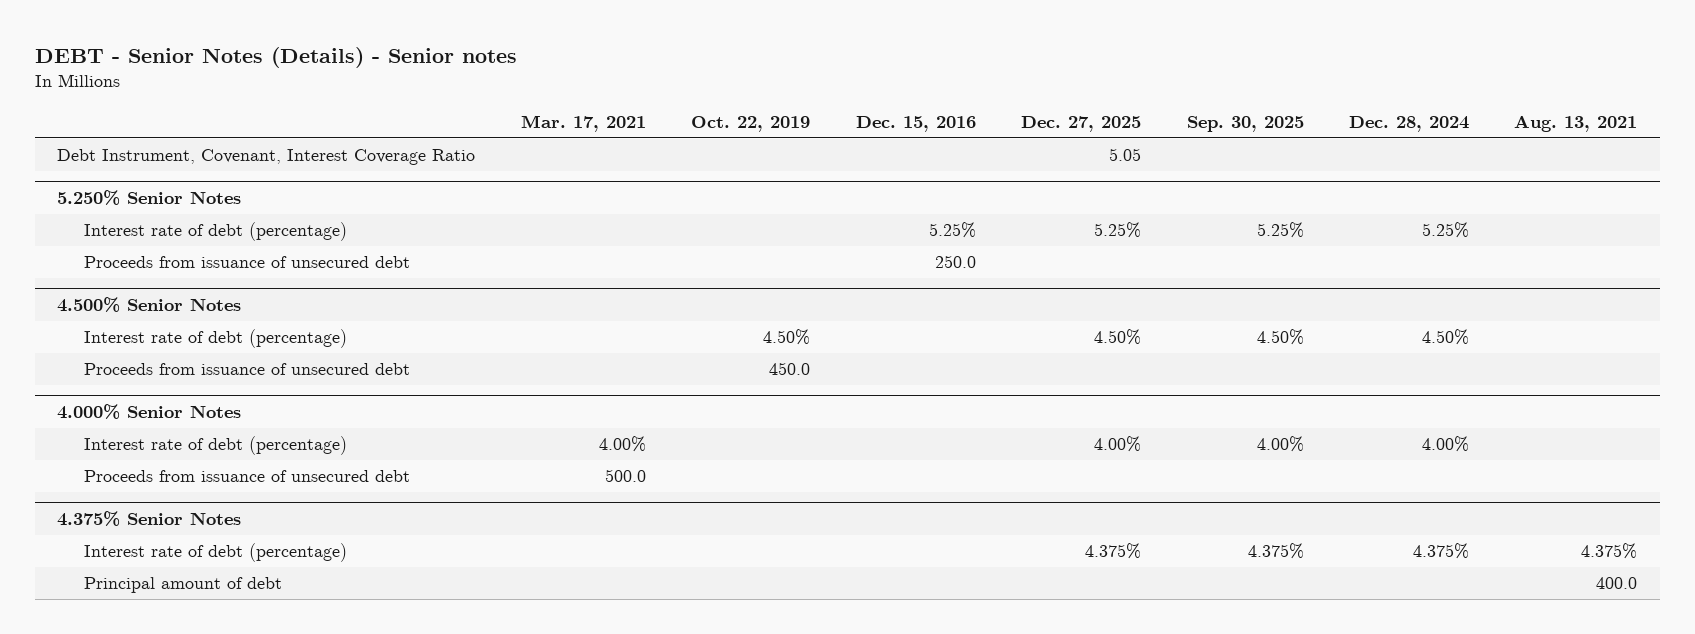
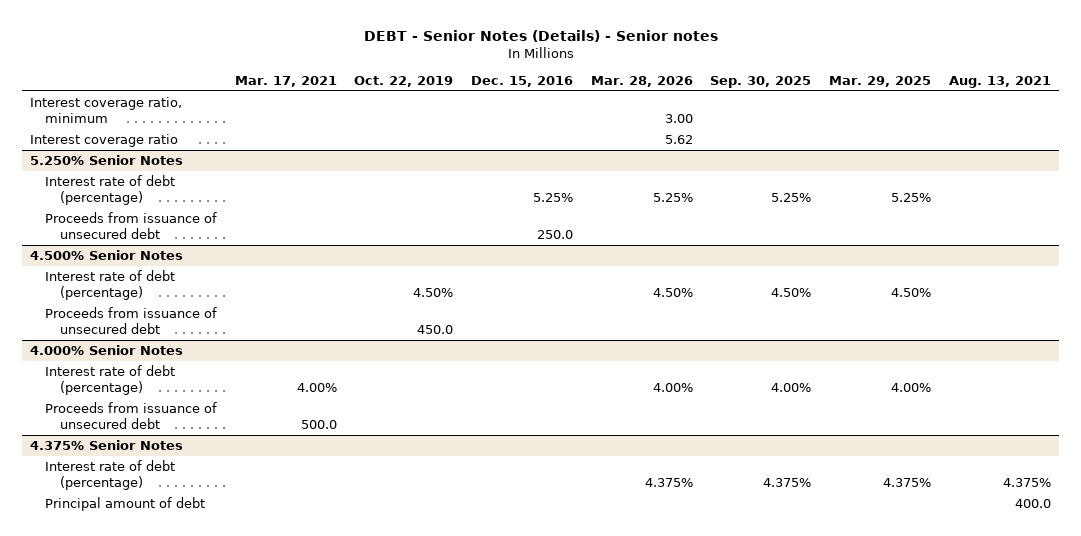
[1021,116,1142,133] Dec. 27, 2025 -> none
[1348,116,1469,133] Dec. 28, 2024 -> none
none -> [590,75,693,87] Mar. 28, 2026
none -> [828,75,931,87] Mar. 29, 2025
none -> [30,96,183,123] Interest coverage ratio, minimum
[57,149,476,166] Debt Instrument, Covenant, Interest Coverage Ratio -> [30,133,179,147] Interest coverage ratio

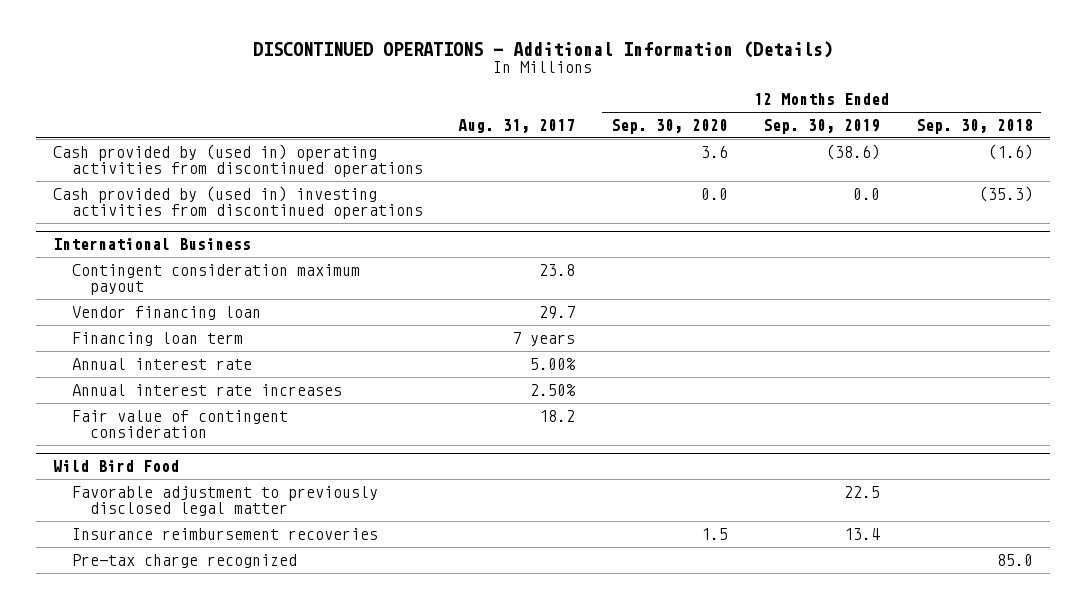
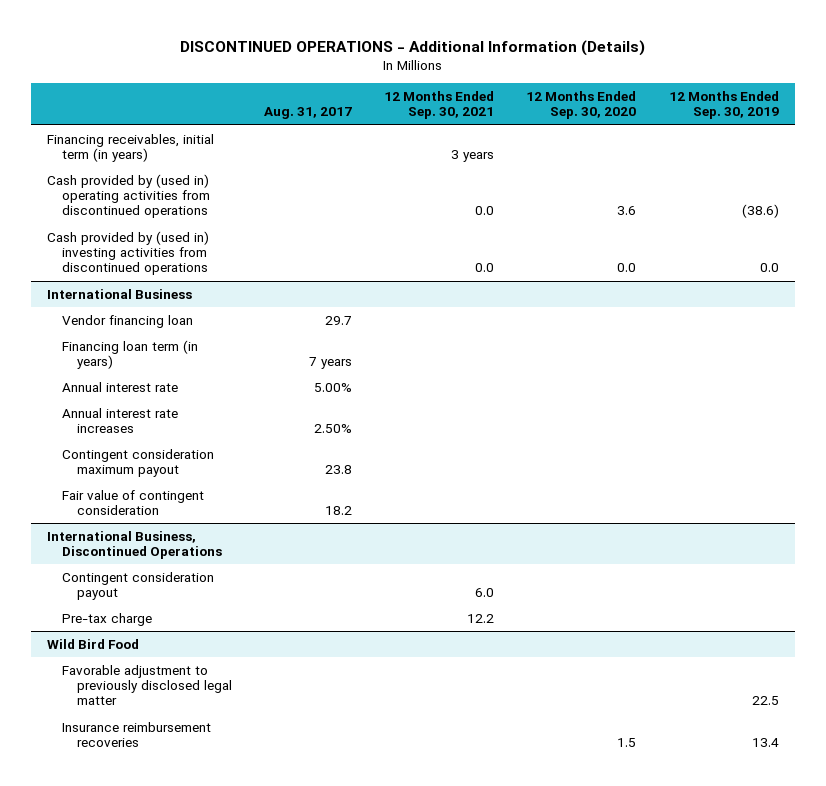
[915,118,1033,134] Sep. 30, 2018 -> none
none -> [384,90,495,120] 12 Months Ended Sep. 30, 2021
none -> [47,133,215,163] Financing receivables, initial term (in years)
[71,331,243,346] Financing loan term -> [62,339,199,370] Financing loan term (in years)
[71,263,360,295] Contingent consideration maximum payout -> [62,448,215,478] Contingent consideration maximum payout
none -> [47,530,223,560] International Business, Discontinued Operations
none -> [62,571,215,601] Contingent consideration payout
none -> [62,612,153,626] Pre-tax charge
[71,553,297,568] Pre-tax charge recognized -> none

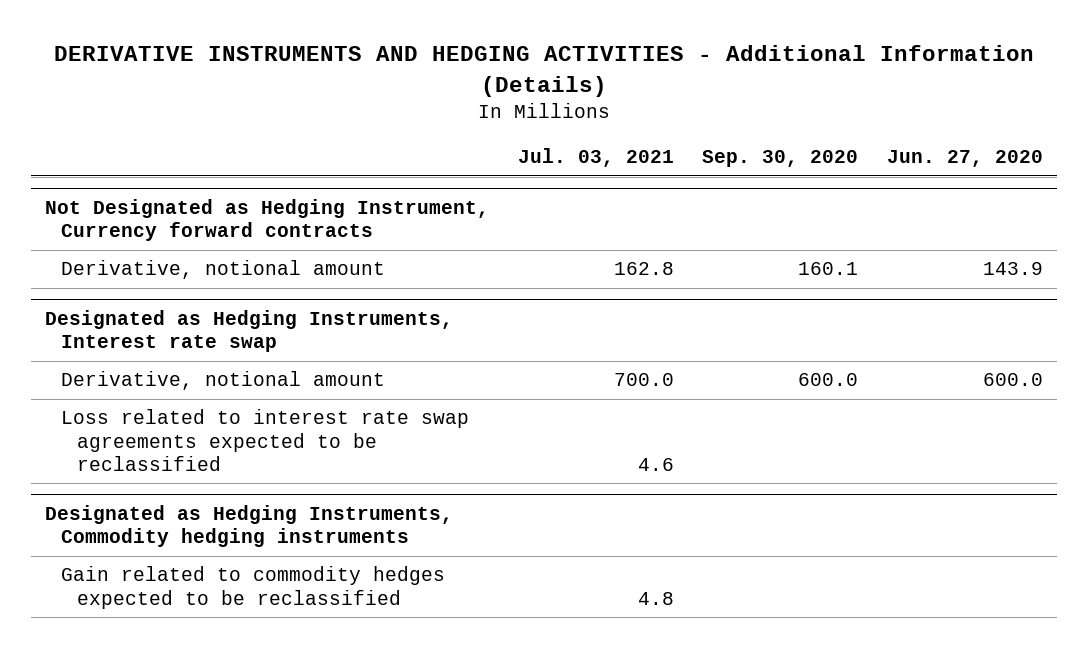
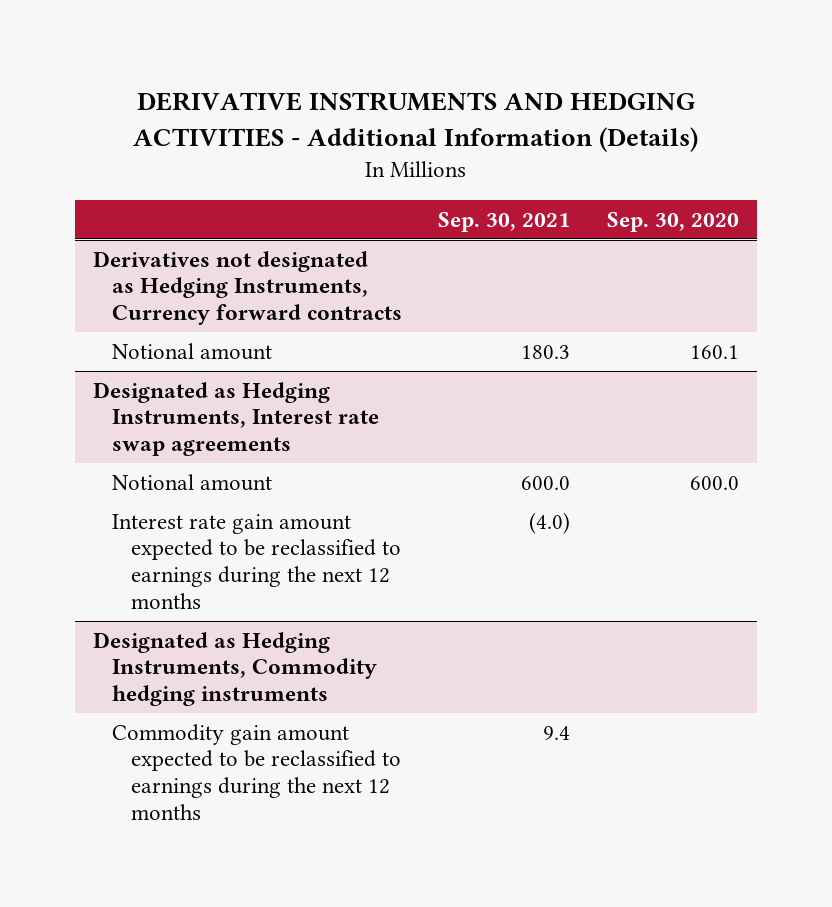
[517,148,674,168] Jul. 03, 2021 -> none
[886,150,1043,168] Jun. 27, 2020 -> none
none -> [438,211,571,232] Sep. 30, 2021
[45,198,490,242] Not Designated as Hedging Instrument, Currency forward contracts -> [92,250,403,326] Derivatives not designated as Hedging Instruments, Currency forward contracts
[60,260,385,280] Derivative, notional amount -> [112,342,273,360] Notional amount
[45,309,454,353] Designated as Hedging Instruments, Interest rate swap -> [92,381,380,457] Designated as Hedging Instruments, Interest rate swap agreements
[60,371,385,391] Derivative, notional amount -> [112,473,273,491] Notional amount
[60,409,469,471] Loss related to interest rate swap agreements expected to be reclassified -> [112,513,402,609] Interest rate gain amount expected to be reclassified to earnings during the next 12 months
[60,566,445,609] Gain related to commodity hedges expected to be reclassified -> [112,723,402,820] Commodity gain amount expected to be reclassified to earnings during the next 12 months

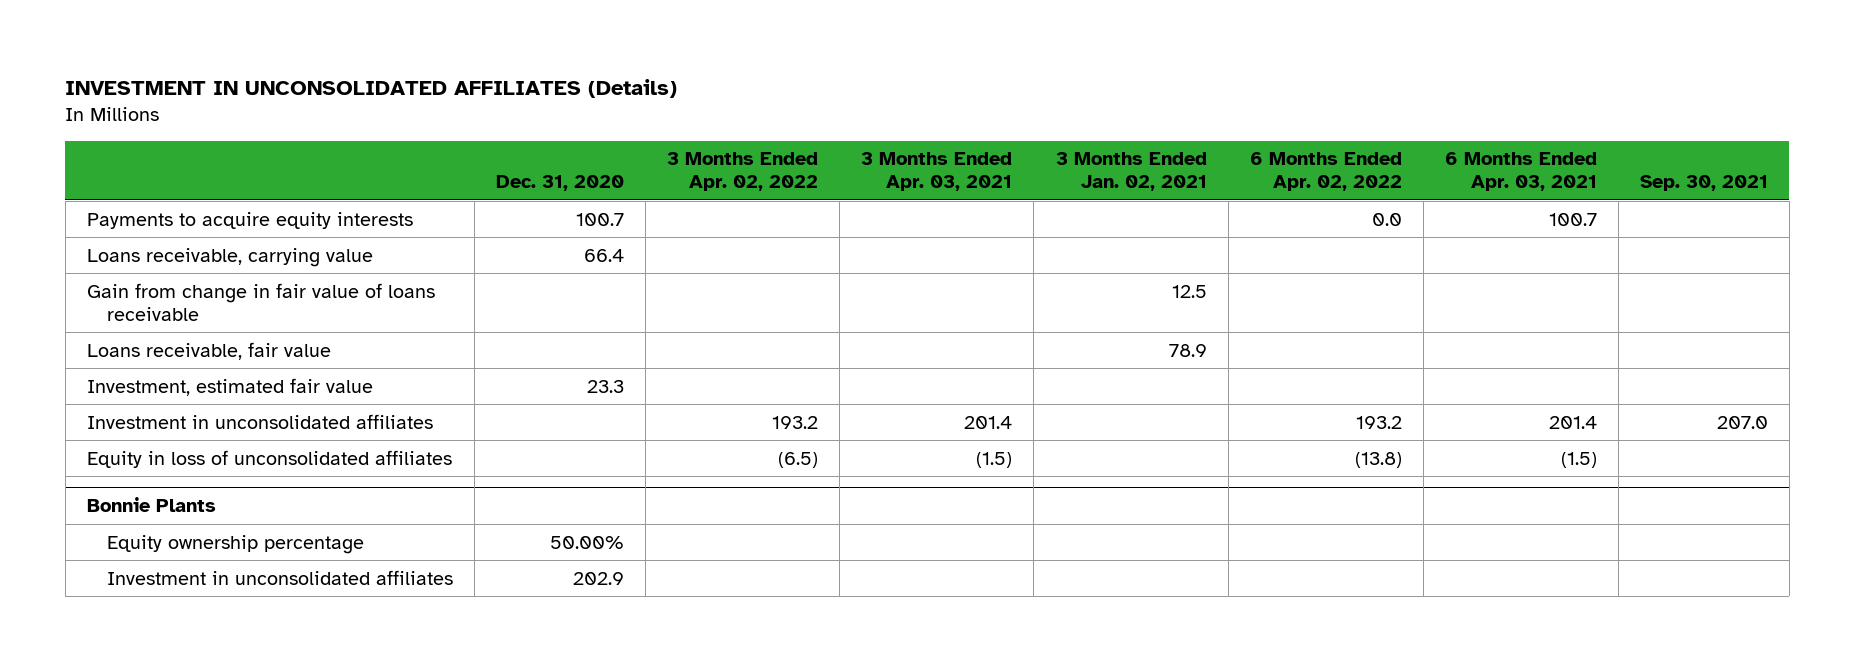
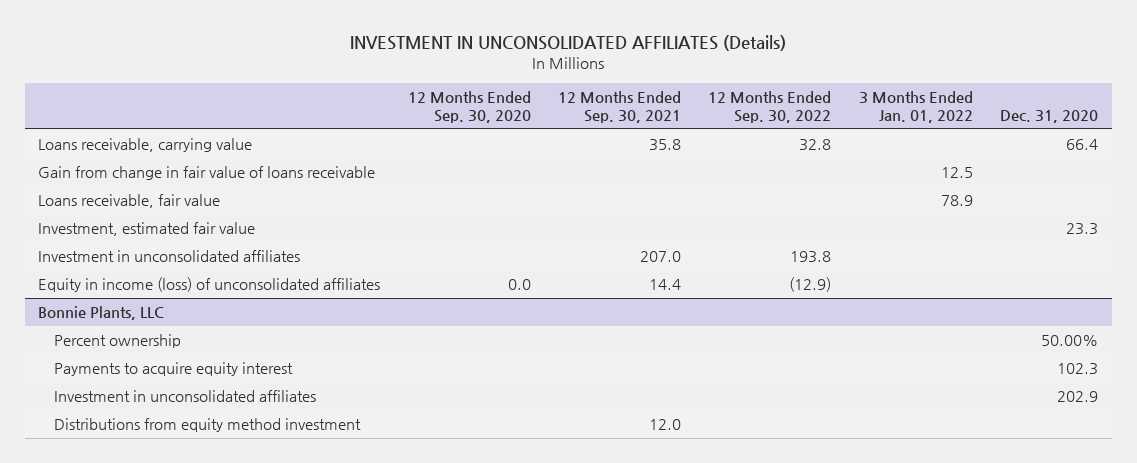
[667,152,819,192] 3 Months Ended Apr. 02, 2022 -> none
[861,152,1013,192] 3 Months Ended Apr. 03, 2021 -> none
[1055,152,1207,192] 3 Months Ended Jan. 02, 2021 -> none
[1249,152,1402,192] 6 Months Ended Apr. 02, 2022 -> none
[1444,152,1597,192] 6 Months Ended Apr. 03, 2021 -> none
[1639,175,1768,192] Sep. 30, 2021 -> none
none -> [407,90,531,124] 12 Months Ended Sep. 30, 2020
none -> [558,90,682,124] 12 Months Ended Sep. 30, 2021
none -> [708,90,832,124] 12 Months Ended Sep. 30, 2022
none -> [858,90,973,124] 3 Months Ended Jan. 01, 2022
[86,211,413,229] Payments to acquire equity interests -> none
[86,449,452,468] Equity in loss of unconsolidated affiliates -> [38,276,381,292] Equity in income (loss) of unconsolidated affiliates
[86,497,216,513] Bonnie Plants -> [38,305,165,320] Bonnie Plants, LLC
[107,534,365,554] Equity ownership percentage -> [53,333,181,348] Percent ownership
none -> [53,361,293,376] Payments to acquire equity interest
none -> [53,417,361,432] Distributions from equity method investment

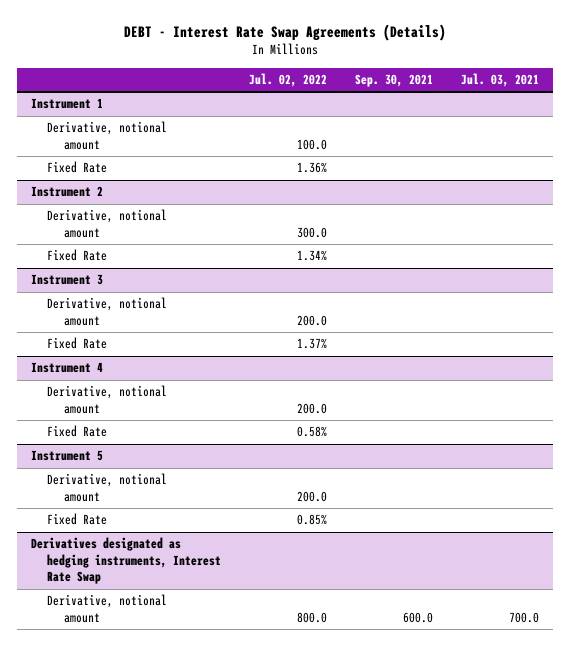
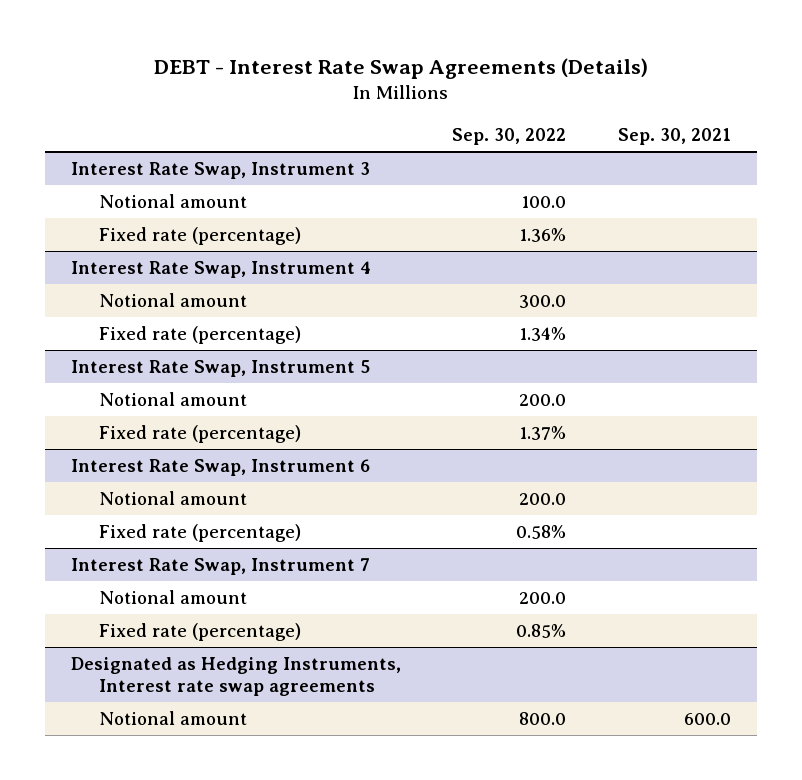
[249,72,328,87] Jul. 02, 2022 -> none
[461,72,540,87] Jul. 03, 2021 -> none
none -> [452,127,567,145] Sep. 30, 2022
[30,98,103,110] Instrument 1 -> none
[47,121,168,150] Derivative, notional amount -> none
[47,161,108,174] Fixed Rate -> none
[30,186,103,198] Instrument 2 -> none
[47,209,168,238] Derivative, notional amount -> none
[47,249,108,262] Fixed Rate -> none
[30,274,103,286] Instrument 3 -> [70,162,370,180] Interest Rate Swap, Instrument 3
[47,297,168,326] Derivative, notional amount -> [98,194,247,209] Notional amount
[47,337,108,350] Fixed Rate -> [98,227,301,246] Fixed rate (percentage)
[30,362,103,374] Instrument 4 -> [70,261,371,279] Interest Rate Swap, Instrument 4
[47,385,168,414] Derivative, notional amount -> [98,293,247,308] Notional amount
[47,425,108,438] Fixed Rate -> [98,326,301,345] Fixed rate (percentage)
[30,450,103,462] Instrument 5 -> [70,360,370,378] Interest Rate Swap, Instrument 5
[47,473,168,502] Derivative, notional amount -> [98,392,247,407] Notional amount
[47,513,108,526] Fixed Rate -> [98,425,301,444] Fixed rate (percentage)
none -> [70,459,370,477] Interest Rate Swap, Instrument 6
none -> [98,491,247,506] Notional amount
none -> [98,524,301,543] Fixed rate (percentage)
none -> [70,558,370,576] Interest Rate Swap, Instrument 7
none -> [98,590,247,605] Notional amount
none -> [98,623,301,642] Fixed rate (percentage)
[30,537,222,585] Derivatives designated as hedging instruments, Interest Rate Swap -> [70,657,401,697] Designated as Hedging Instruments, Interest rate swap agreements
[47,594,168,623] Derivative, notional amount -> [98,711,247,726] Notional amount

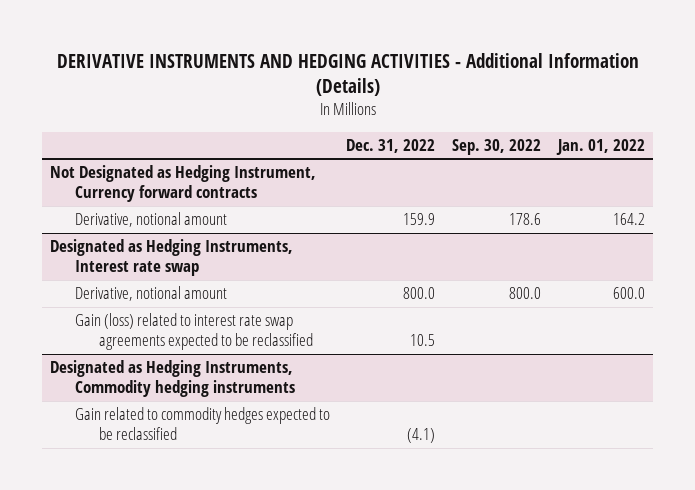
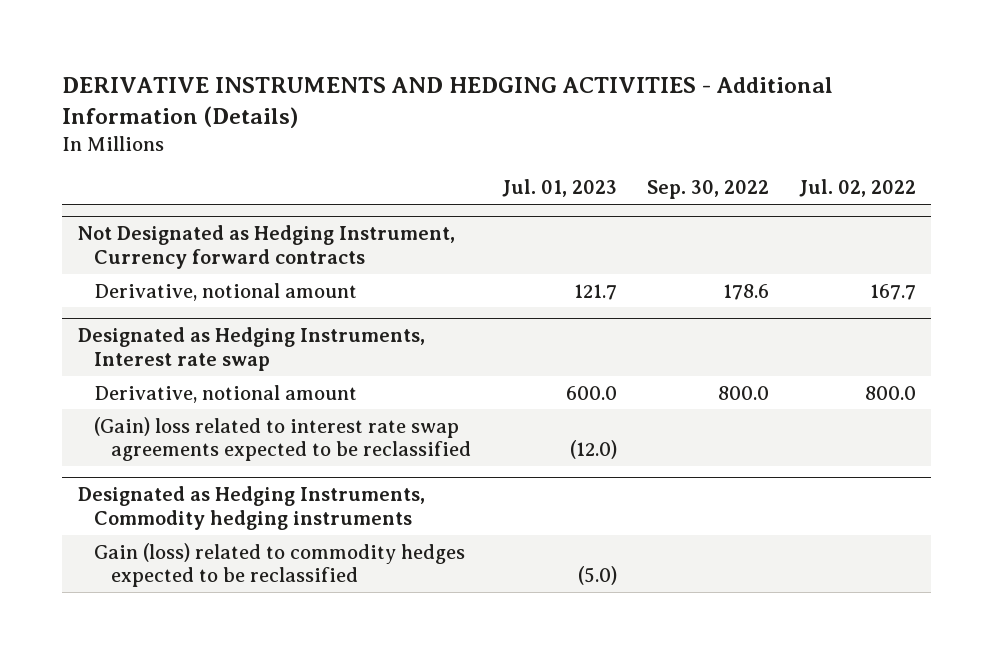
[346,138,436,153] Dec. 31, 2022 -> none
[555,138,645,155] Jan. 01, 2022 -> none
none -> [501,179,617,198] Jul. 01, 2023
none -> [799,179,917,198] Jul. 02, 2022
[74,313,313,351] Gain (loss) related to interest rate swap agreements expected to be reclassified -> [94,416,472,462] (Gain) loss related to interest rate swap agreements expected to be reclassified
[74,407,330,441] Gain related to commodity hedges expected to be reclassified -> [94,542,466,588] Gain (loss) related to commodity hedges expected to be reclassified

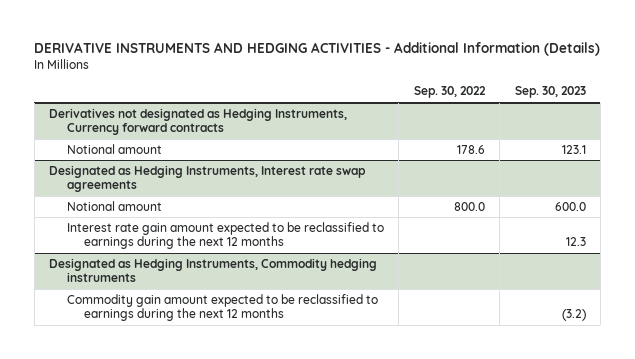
[501,179,617,198] Jul. 01, 2023 -> none
[799,179,917,198] Jul. 02, 2022 -> none
none -> [514,86,586,99] Sep. 30, 2023
[77,225,455,270] Not Designated as Hedging Instrument, Currency forward contracts -> [49,107,348,136] Derivatives not designated as Hedging Instruments, Currency forward contracts
[94,282,358,301] Derivative, notional amount -> [66,143,162,154] Notional amount
[77,327,425,372] Designated as Hedging Instruments, Interest rate swap -> [49,164,367,193] Designated as Hedging Instruments, Interest rate swap agreements
[94,384,358,403] Derivative, notional amount -> [66,200,162,211] Notional amount
[94,416,472,462] (Gain) loss related to interest rate swap agreements expected to be reclassified -> [66,221,384,250] Interest rate gain amount expected to be reclassified to earnings during the next 12 months
[94,542,466,588] Gain (loss) related to commodity hedges expected to be reclassified -> [66,293,378,322] Commodity gain amount expected to be reclassified to earnings during the next 12 months

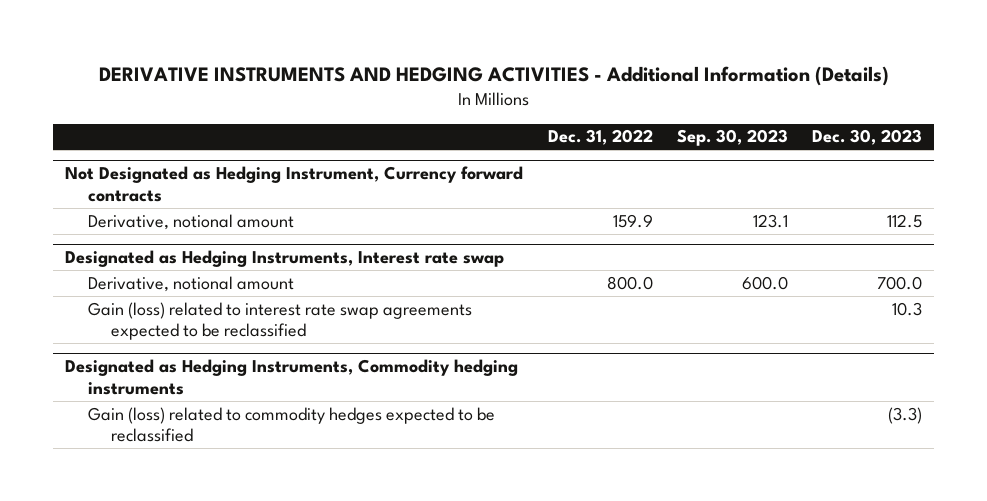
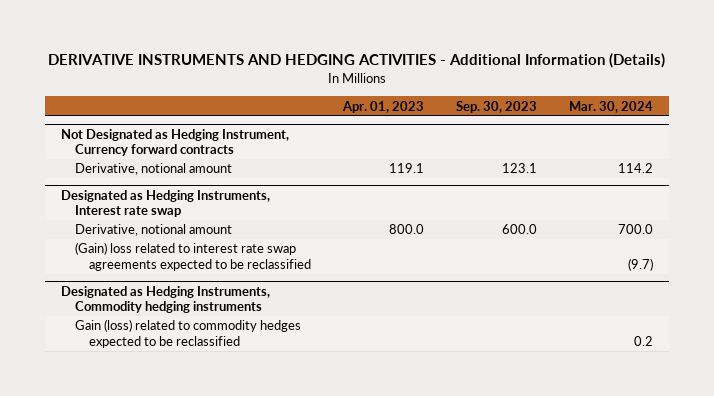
[547,129,653,146] Dec. 31, 2022 -> none
[812,129,923,146] Dec. 30, 2023 -> none
none -> [342,100,425,113] Apr. 01, 2023
none -> [568,100,653,113] Mar. 30, 2024
[88,301,473,341] Gain (loss) related to interest rate swap agreements expected to be reclassified -> [75,242,312,271] (Gain) loss related to interest rate swap agreements expected to be reclassified

